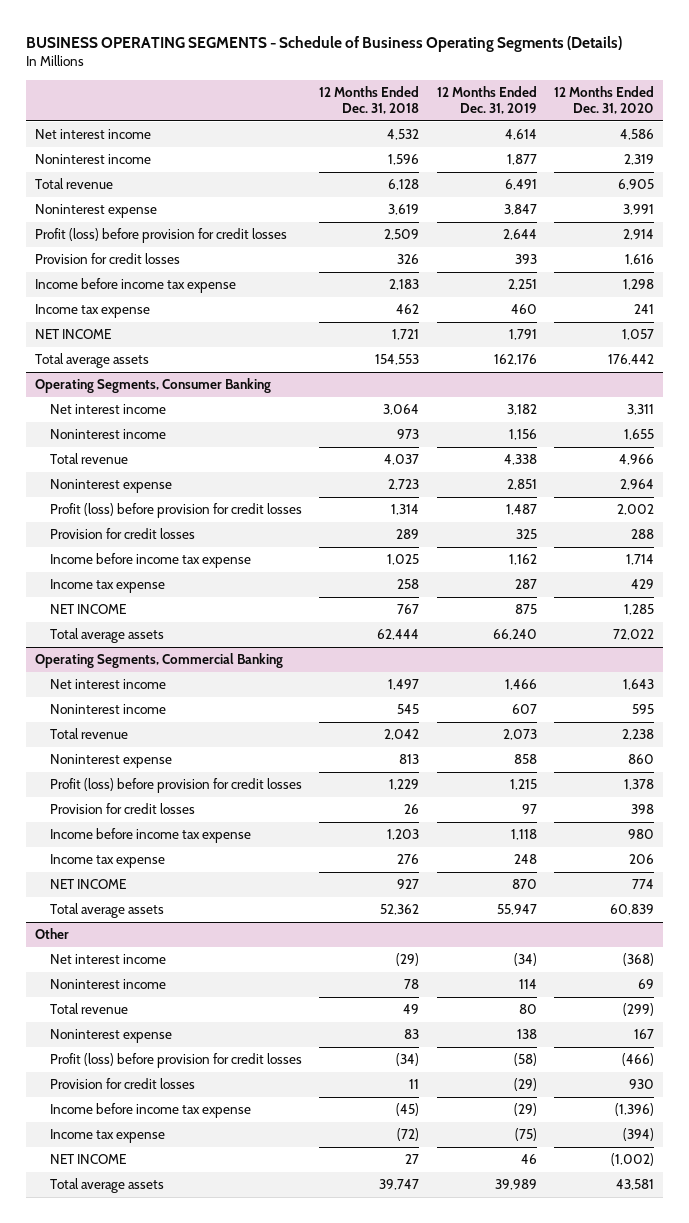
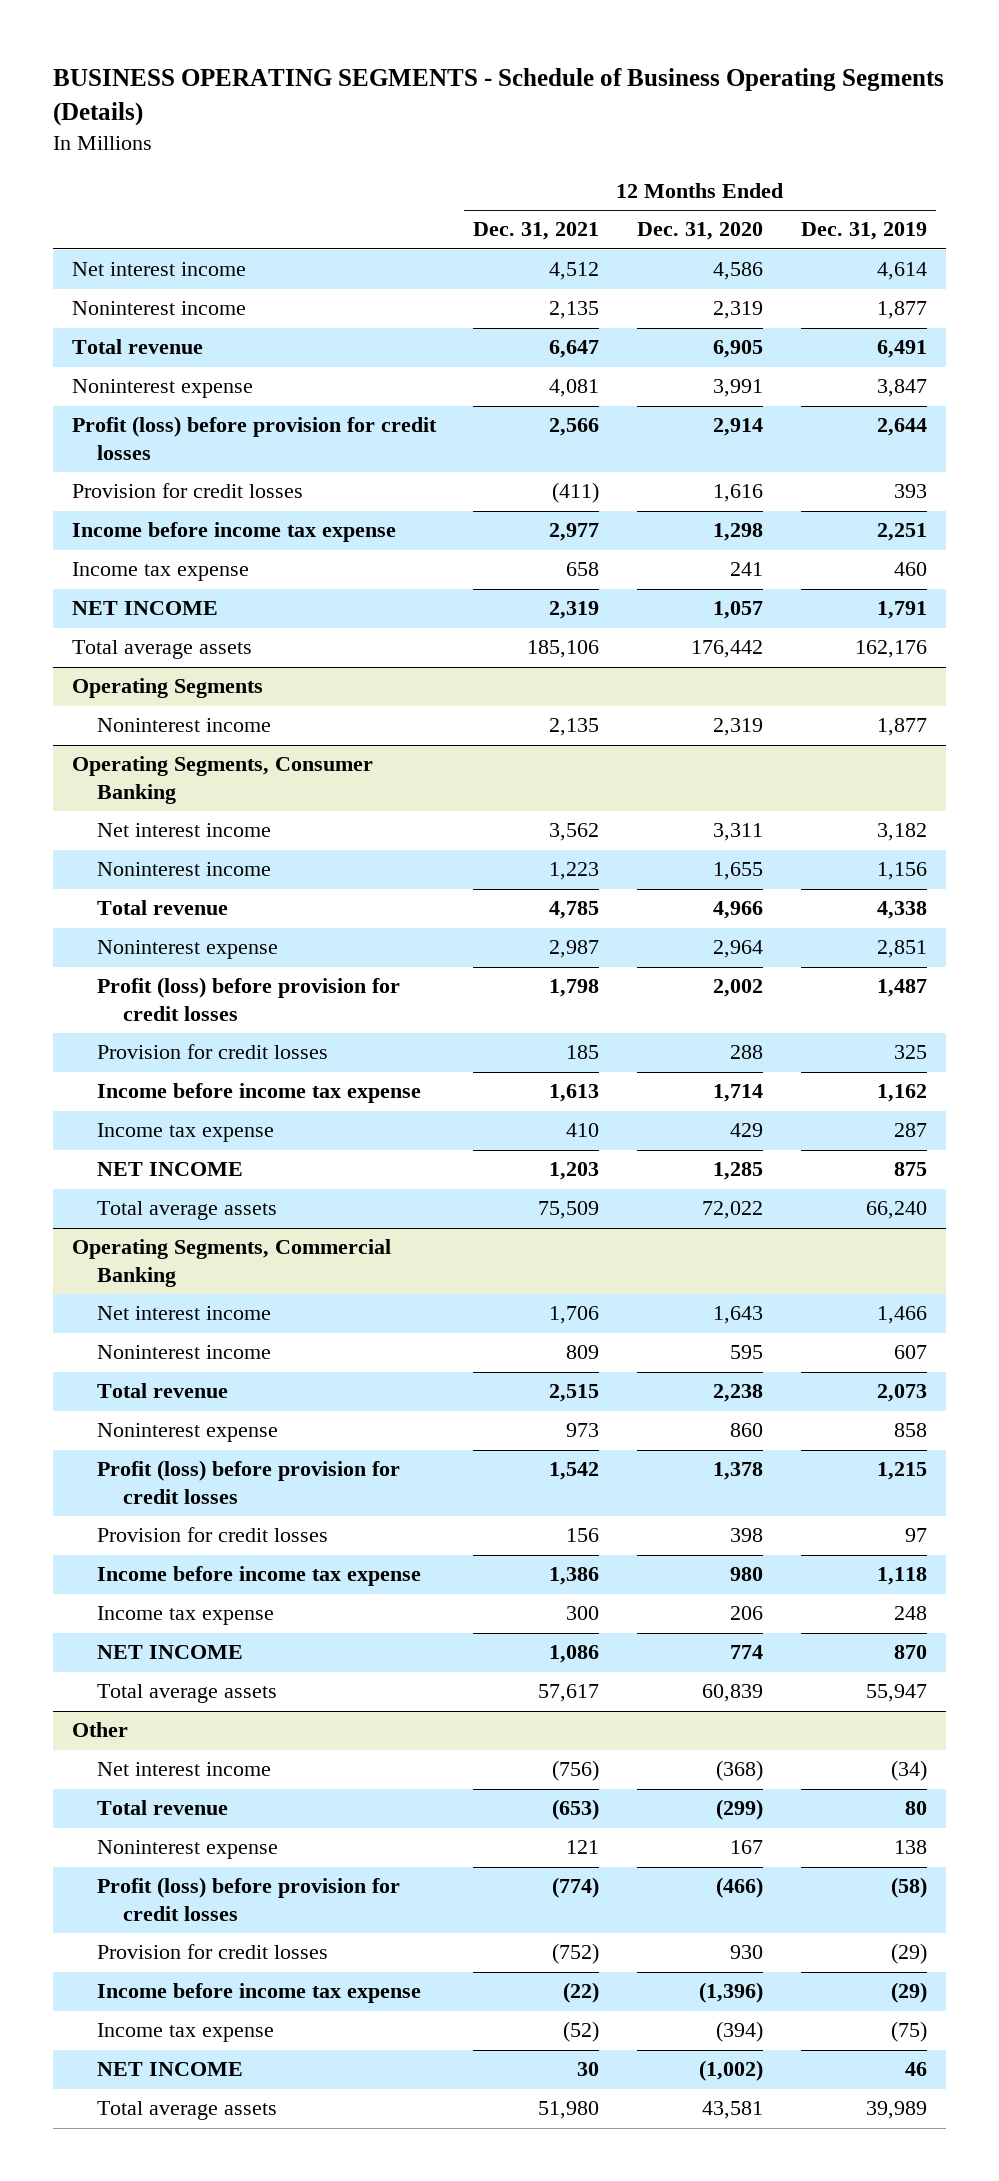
[319,86,420,115] 12 Months Ended Dec. 31, 2018 -> none
none -> [473,222,600,241] Dec. 31, 2021
none -> [71,678,263,699] Operating Segments
none -> [97,718,272,733] Noninterest income
[49,979,166,990] Noninterest income -> none

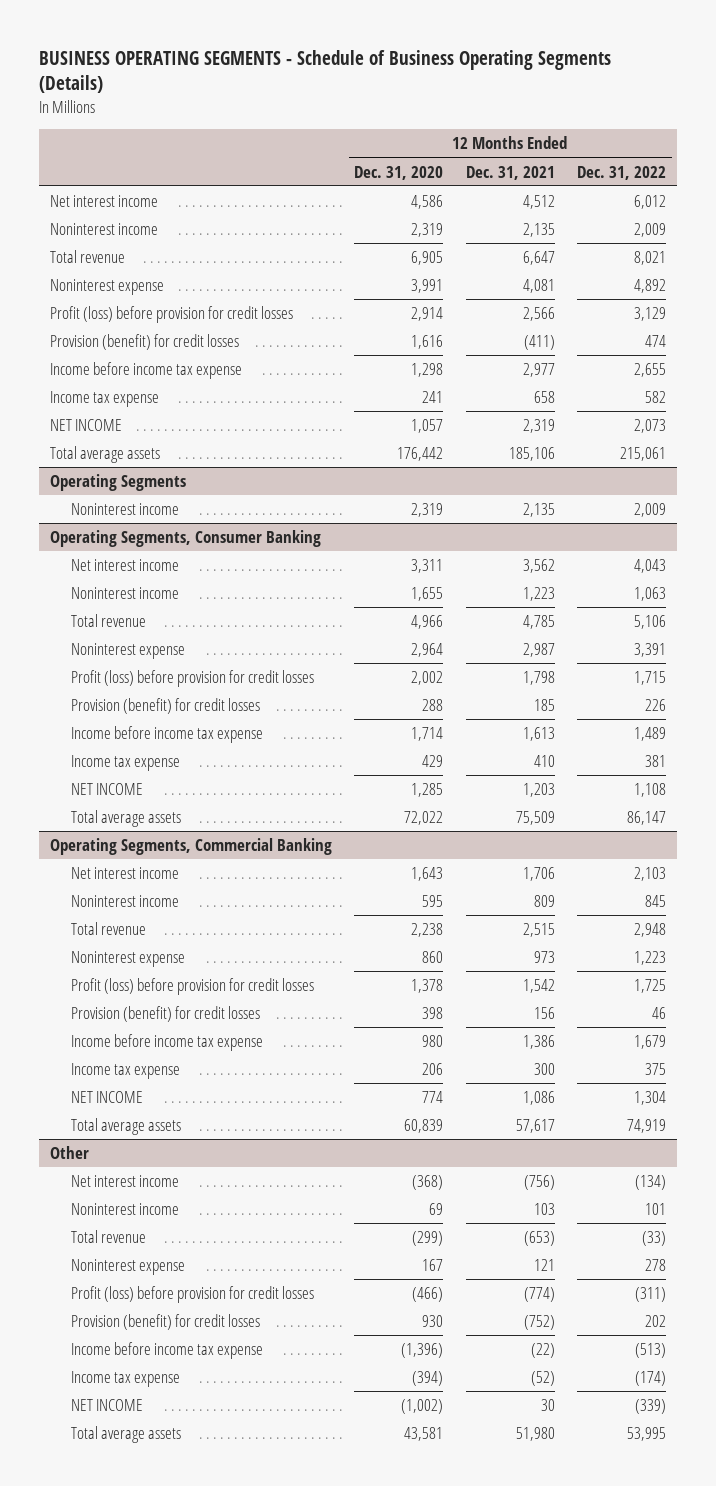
[800,222,927,241] Dec. 31, 2019 -> none
none -> [577,165,667,180] Dec. 31, 2022
[71,483,303,499] Provision for credit losses -> [49,333,239,350] Provision (benefit) for credit losses
[97,1044,329,1060] Provision for credit losses -> [71,697,261,714] Provision (benefit) for credit losses
[97,1527,329,1543] Provision for credit losses -> [71,1005,261,1022] Provision (benefit) for credit losses
none -> [71,1202,180,1215] Noninterest income
[97,1944,329,1960] Provision for credit losses -> [71,1313,261,1330] Provision (benefit) for credit losses

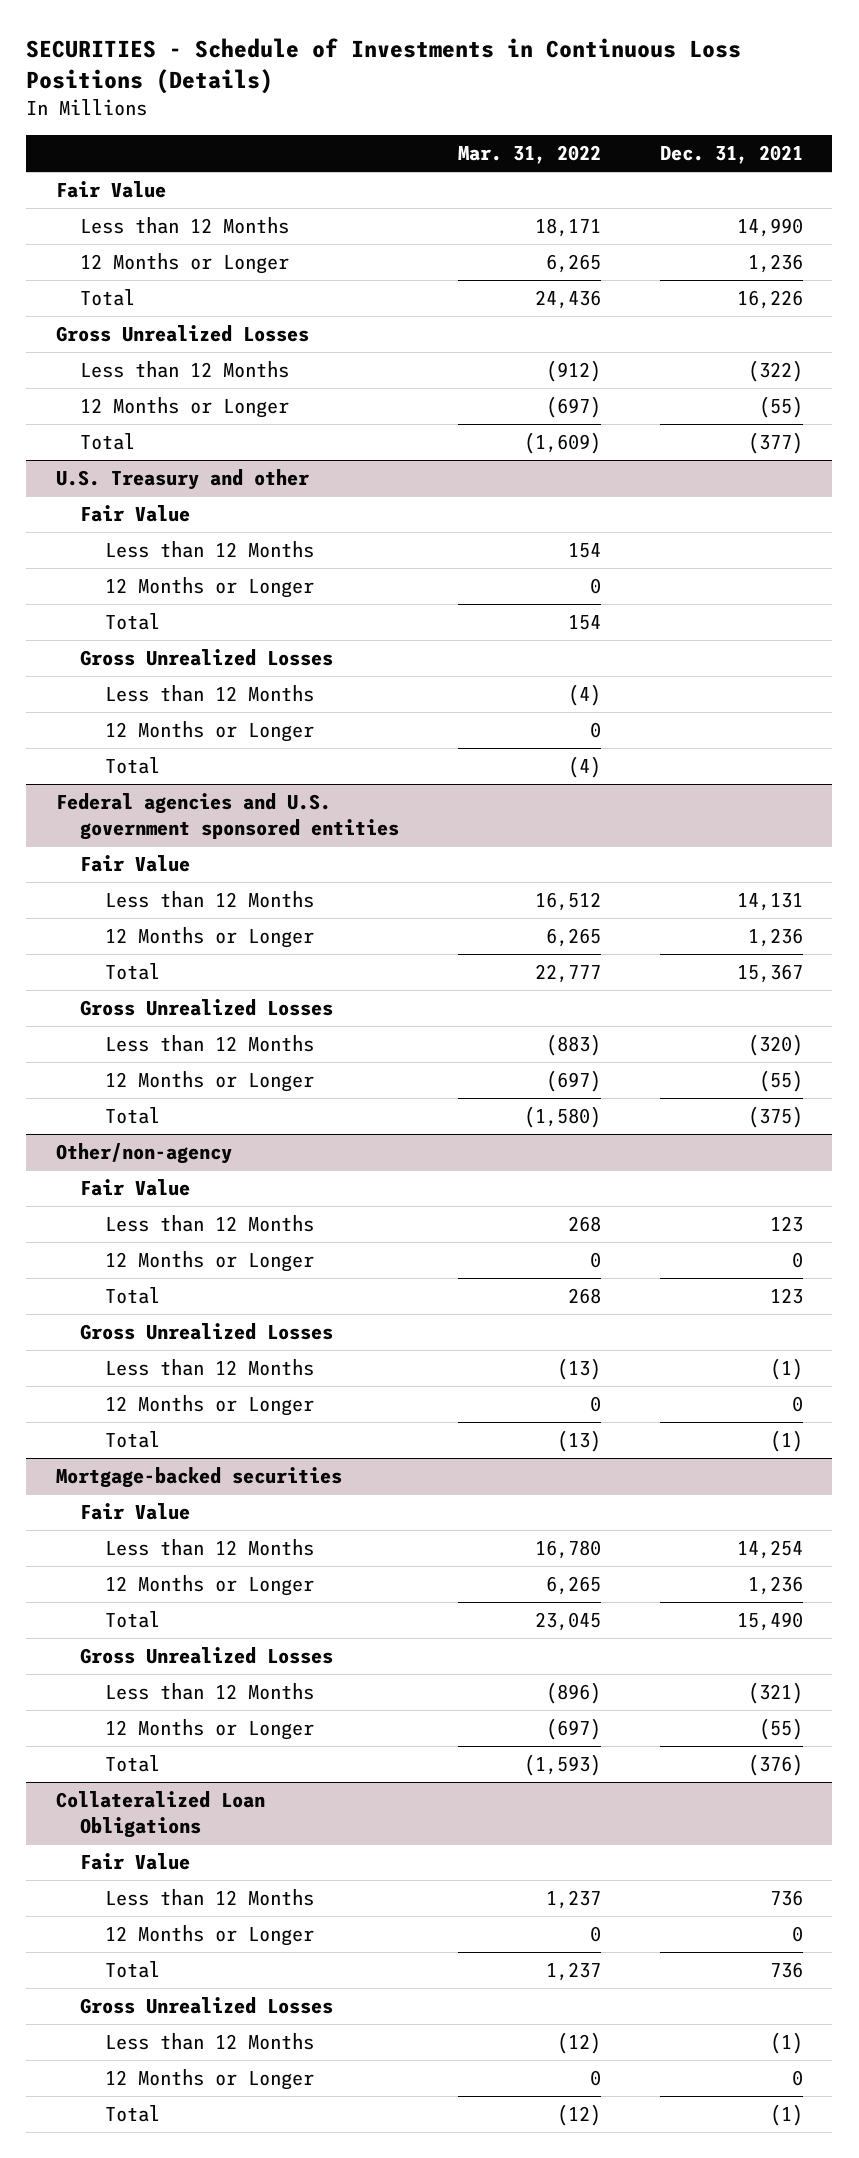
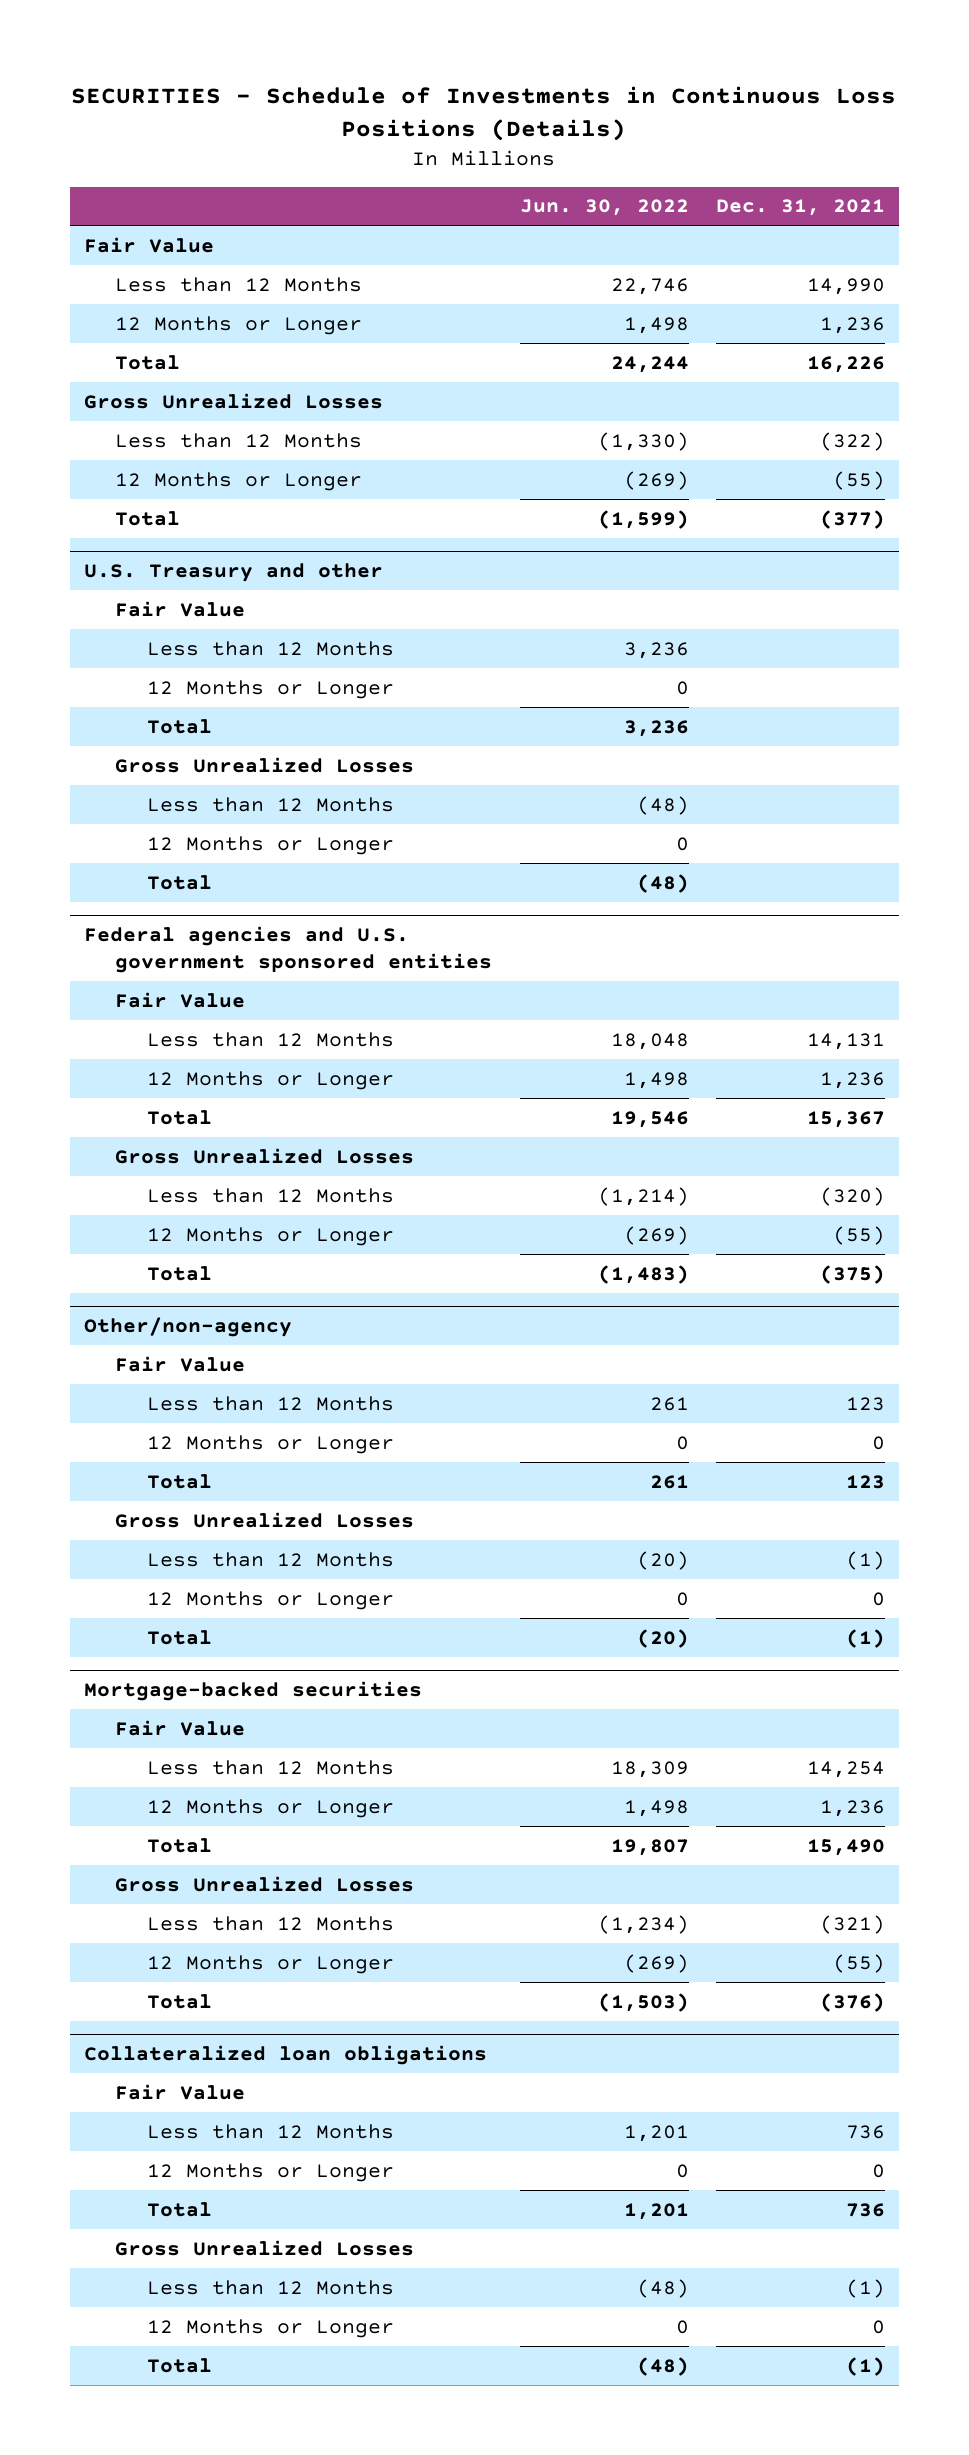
[458,144,602,164] Mar. 31, 2022 -> none
none -> [519,199,689,217] Jun. 30, 2022
[55,1791,265,1838] Collateralized Loan Obligations -> [83,2045,487,2066] Collateralized loan obligations

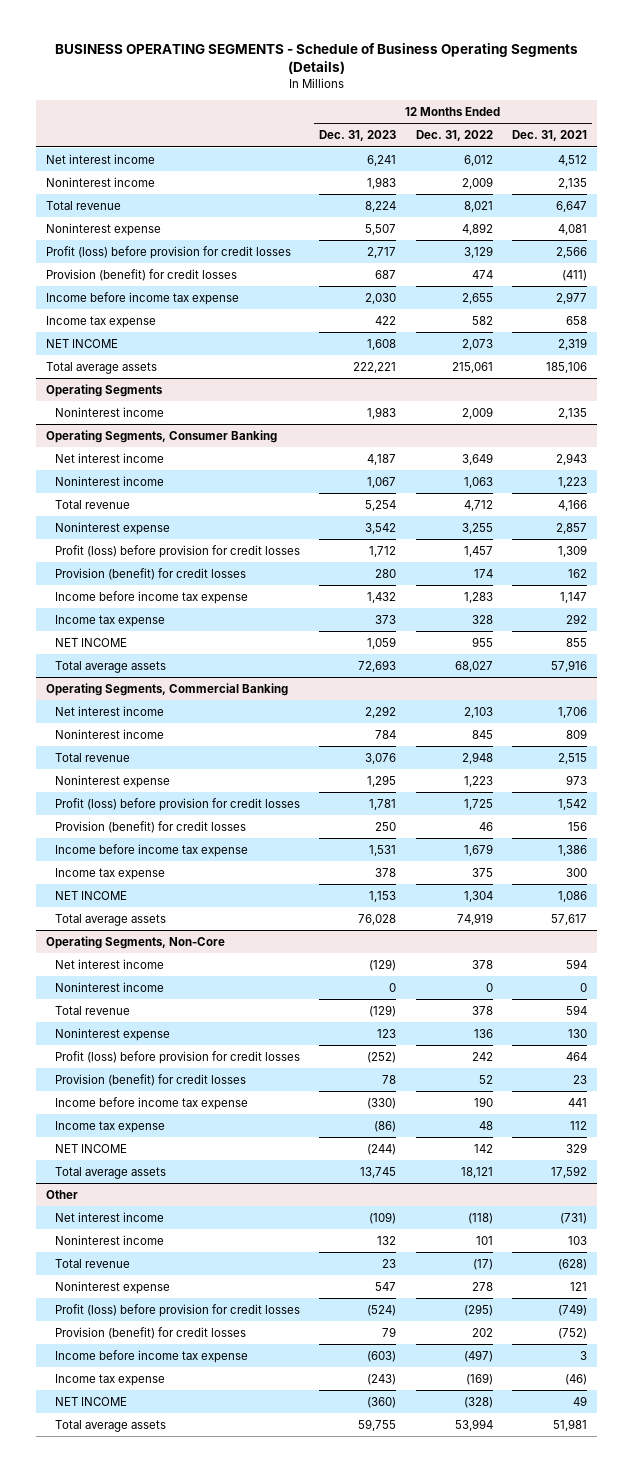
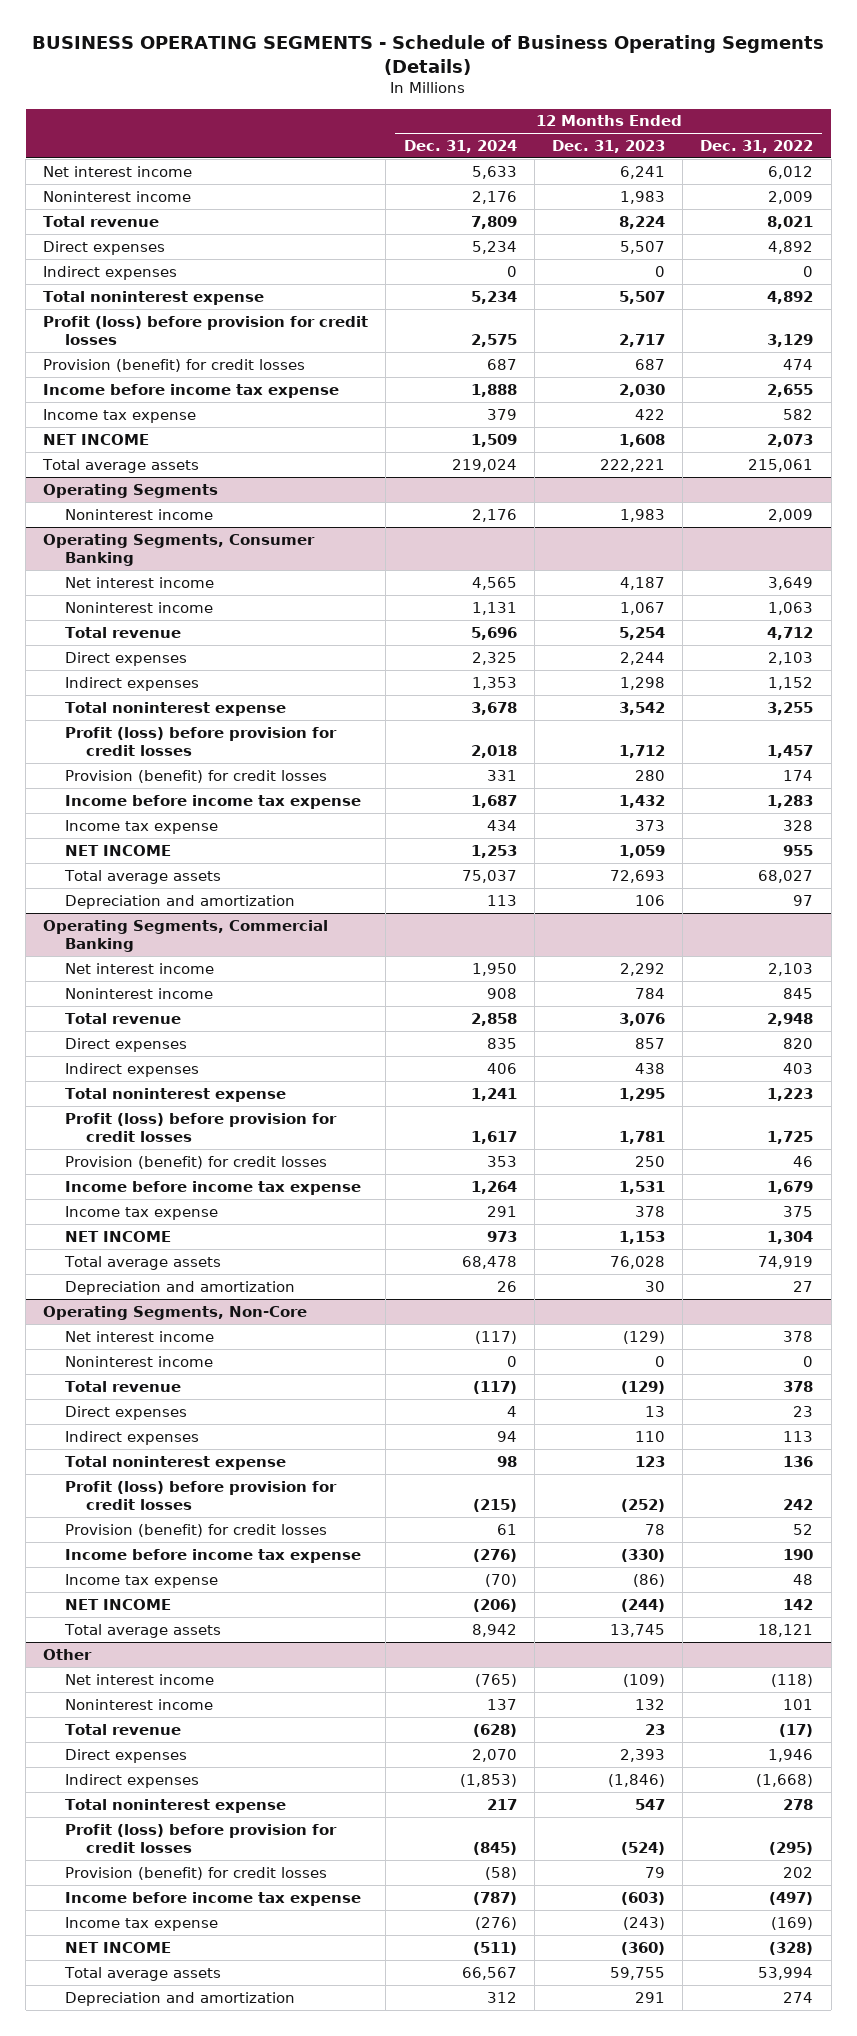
[512,130,588,142] Dec. 31, 2021 -> none
none -> [403,139,517,153] Dec. 31, 2024
none -> [43,240,166,255] Direct expenses
none -> [43,265,178,280] Indirect expenses
[45,223,161,237] Noninterest expense -> [43,290,265,305] Total noninterest expense
none -> [64,651,187,666] Direct expenses
none -> [64,676,199,691] Indirect expenses
[54,522,170,536] Noninterest expense -> [64,701,286,716] Total noninterest expense
none -> [64,894,295,909] Depreciation and amortization
none -> [64,1037,187,1052] Direct expenses
none -> [64,1062,199,1077] Indirect expenses
[54,775,170,789] Noninterest expense -> [64,1087,286,1102] Total noninterest expense
none -> [64,1280,295,1295] Depreciation and amortization
none -> [64,1405,187,1420] Direct expenses
none -> [64,1430,199,1445] Indirect expenses
[54,1028,170,1042] Noninterest expense -> [64,1455,286,1470] Total noninterest expense
none -> [64,1748,187,1763] Direct expenses
none -> [64,1773,199,1788] Indirect expenses
[54,1281,170,1295] Noninterest expense -> [64,1798,286,1813] Total noninterest expense
none -> [64,1991,295,2006] Depreciation and amortization

